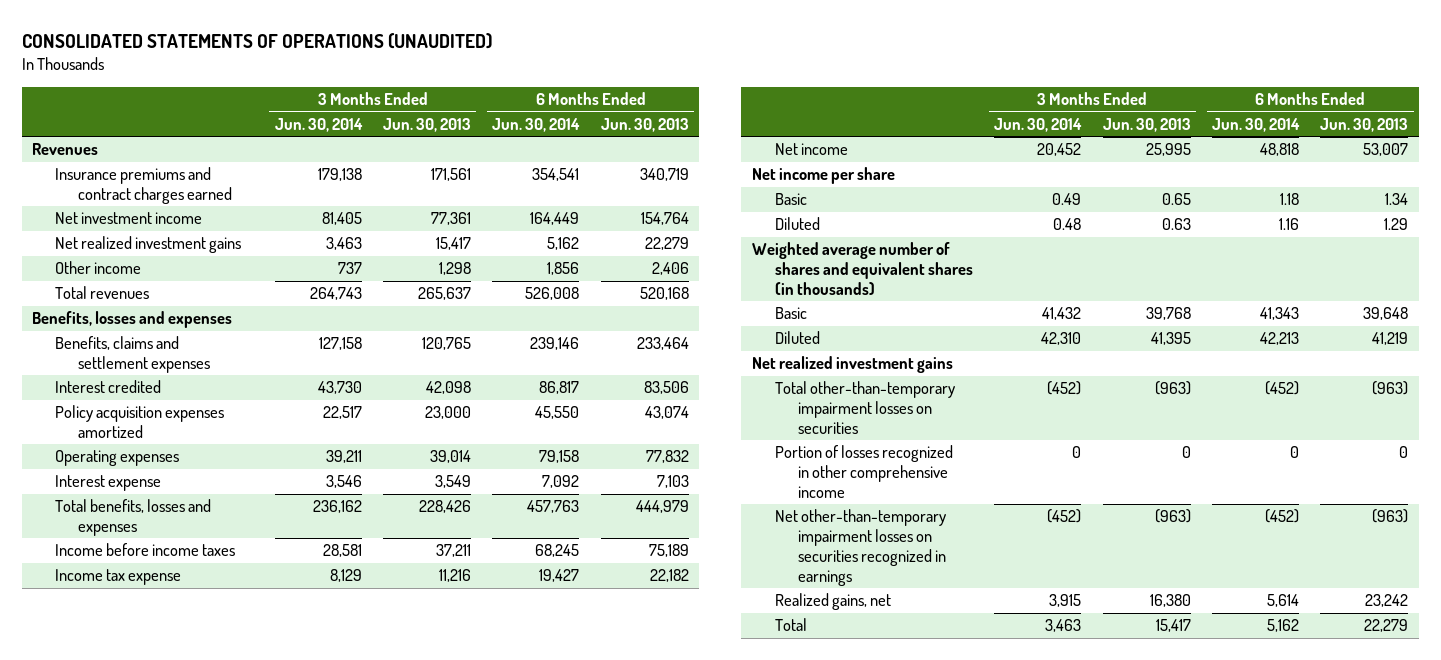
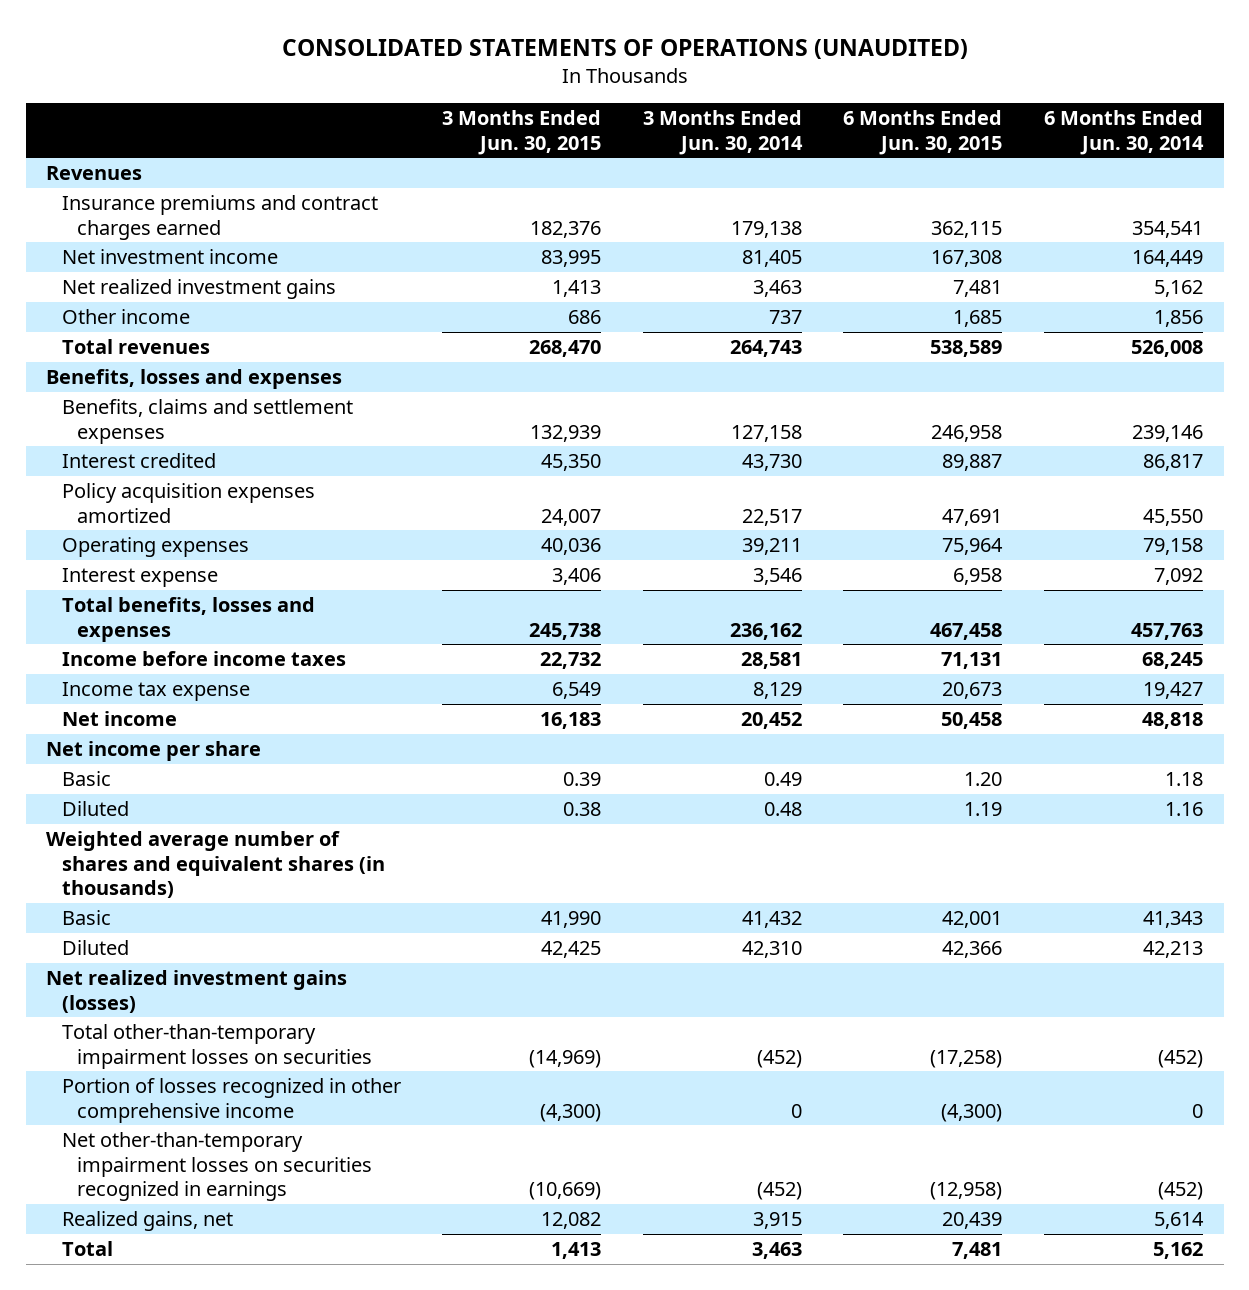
[383,118,472,133] Jun. 30, 2013 -> none
[600,118,689,133] Jun. 30, 2013 -> none
none -> [442,110,602,155] 3 Months Ended Jun. 30, 2015
none -> [843,110,1003,155] 6 Months Ended Jun. 30, 2015
[751,356,953,374] Net realized investment gains -> [46,970,348,1013] Net realized investment gains (losses)

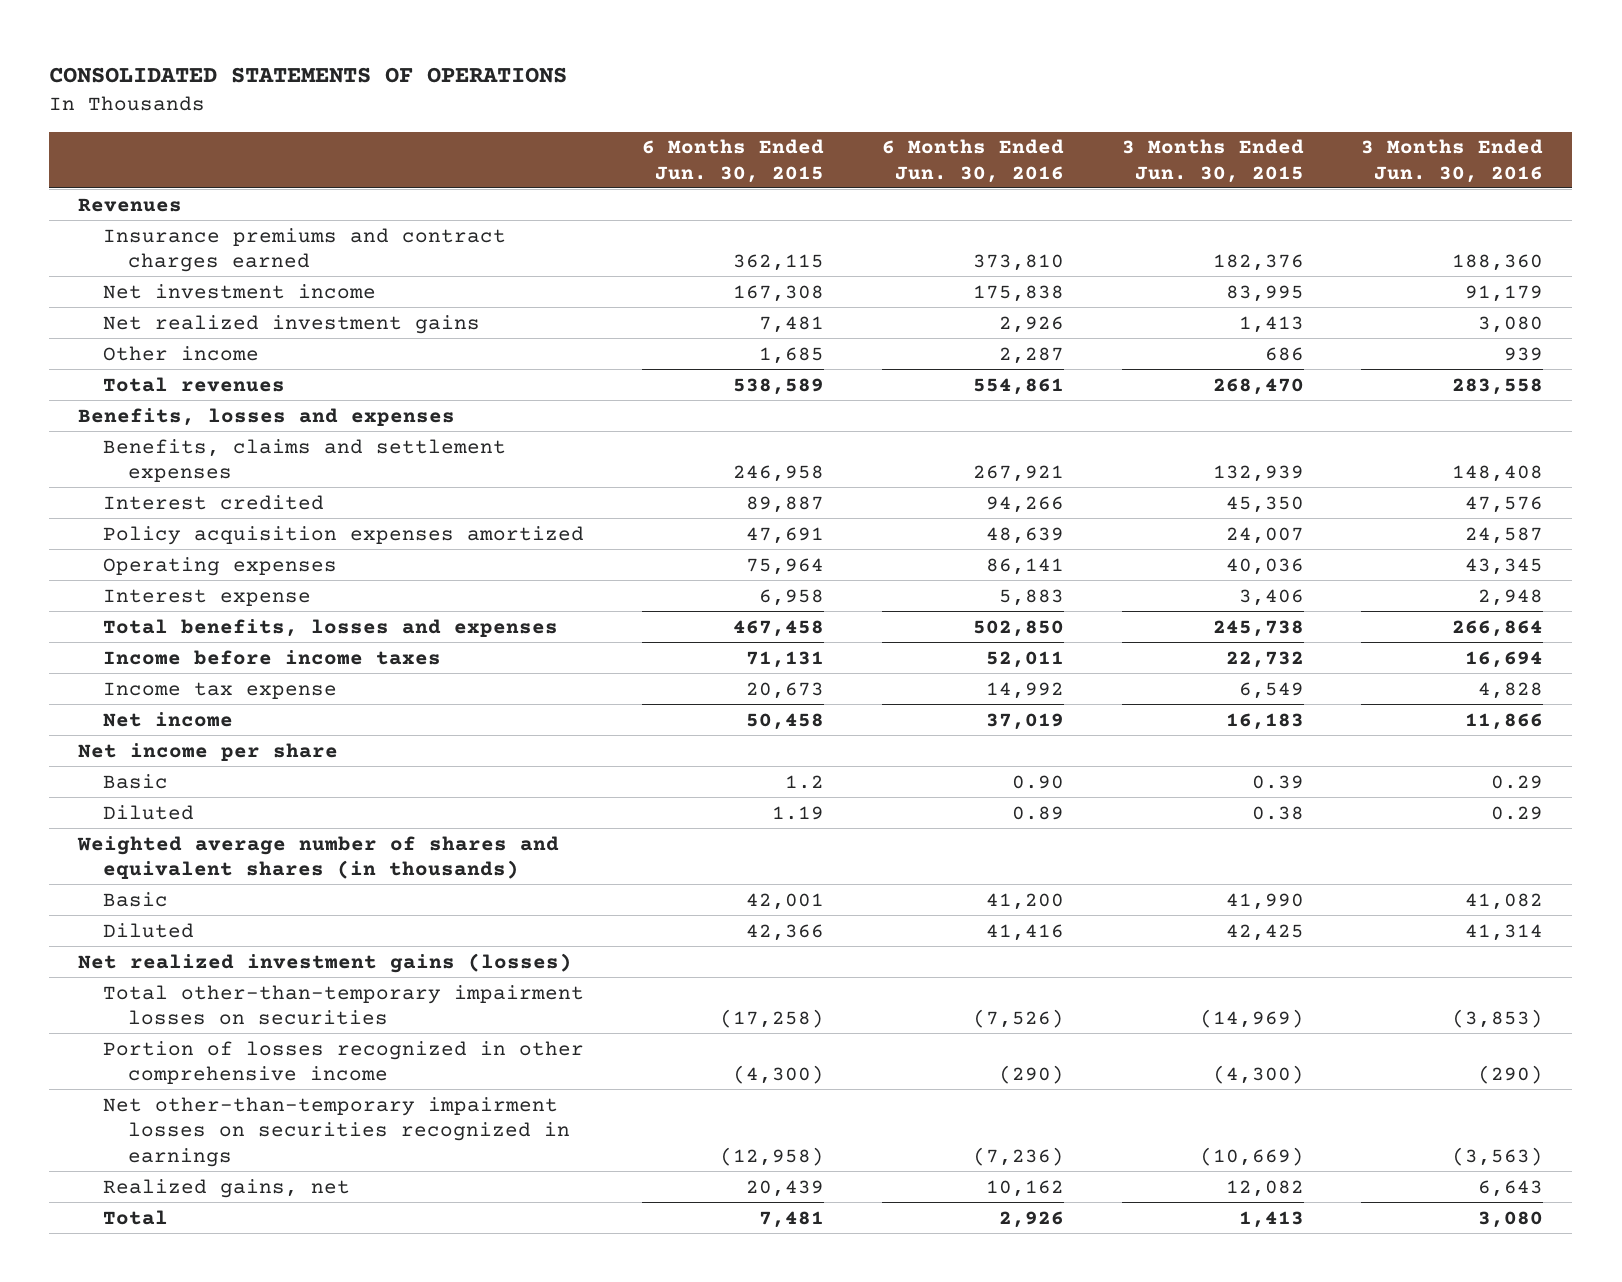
[281,39,968,60] CONSOLIDATED STATEMENTS OF OPERATIONS (UNAUDITED) -> [49,67,568,84] CONSOLIDATED STATEMENTS OF OPERATIONS
[642,110,803,155] 3 Months Ended Jun. 30, 2014 -> none
[1043,110,1204,155] 6 Months Ended Jun. 30, 2014 -> none
none -> [881,139,1064,183] 6 Months Ended Jun. 30, 2016
none -> [1361,139,1544,183] 3 Months Ended Jun. 30, 2016
[964,772,1003,787] 1.20 -> [784,774,824,789] 1.2

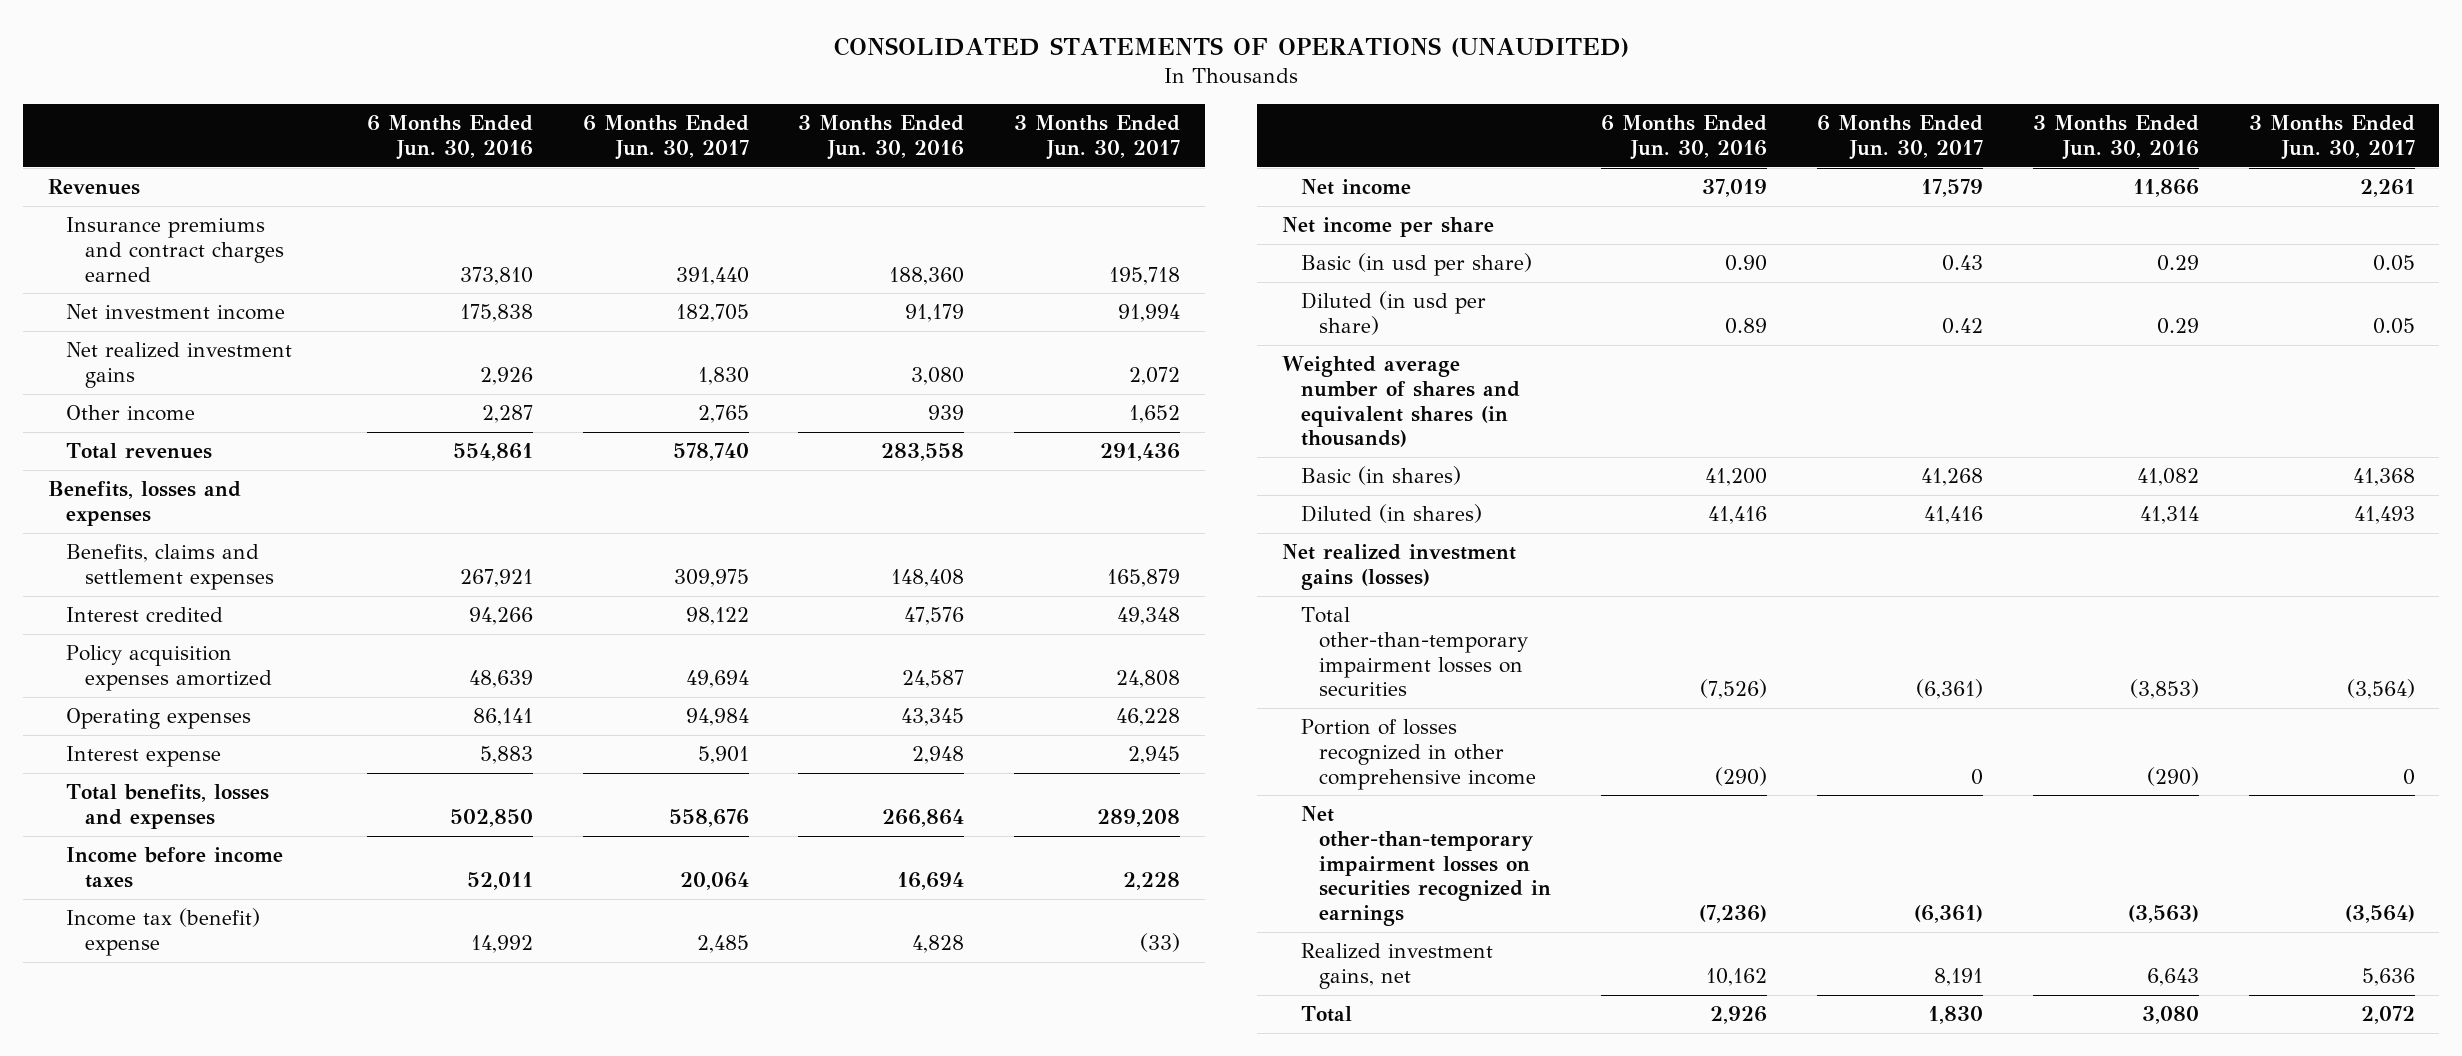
[49,67,568,84] CONSOLIDATED STATEMENTS OF OPERATIONS -> [834,37,1630,58] CONSOLIDATED STATEMENTS OF OPERATIONS (UNAUDITED)
[641,139,824,183] 6 Months Ended Jun. 30, 2015 -> none
[1121,139,1304,183] 3 Months Ended Jun. 30, 2015 -> none
none -> [582,115,749,161] 6 Months Ended Jun. 30, 2017
none -> [1014,115,1181,161] 3 Months Ended Jun. 30, 2017
[103,681,338,699] Income tax expense -> [66,908,261,956] Income tax (benefit) expense
[103,773,169,789] Basic -> [1300,253,1532,277] Basic (in usd per share)
[103,804,195,820] Diluted -> [1300,291,1486,335] Diluted (in usd per share)
[103,891,169,907] Basic -> [1300,466,1461,486] Basic (in shares)
[103,922,195,938] Diluted -> [1300,504,1482,524] Diluted (in shares)
[103,1178,351,1198] Realized gains, net -> [1300,943,1493,989] Realized investment gains, net

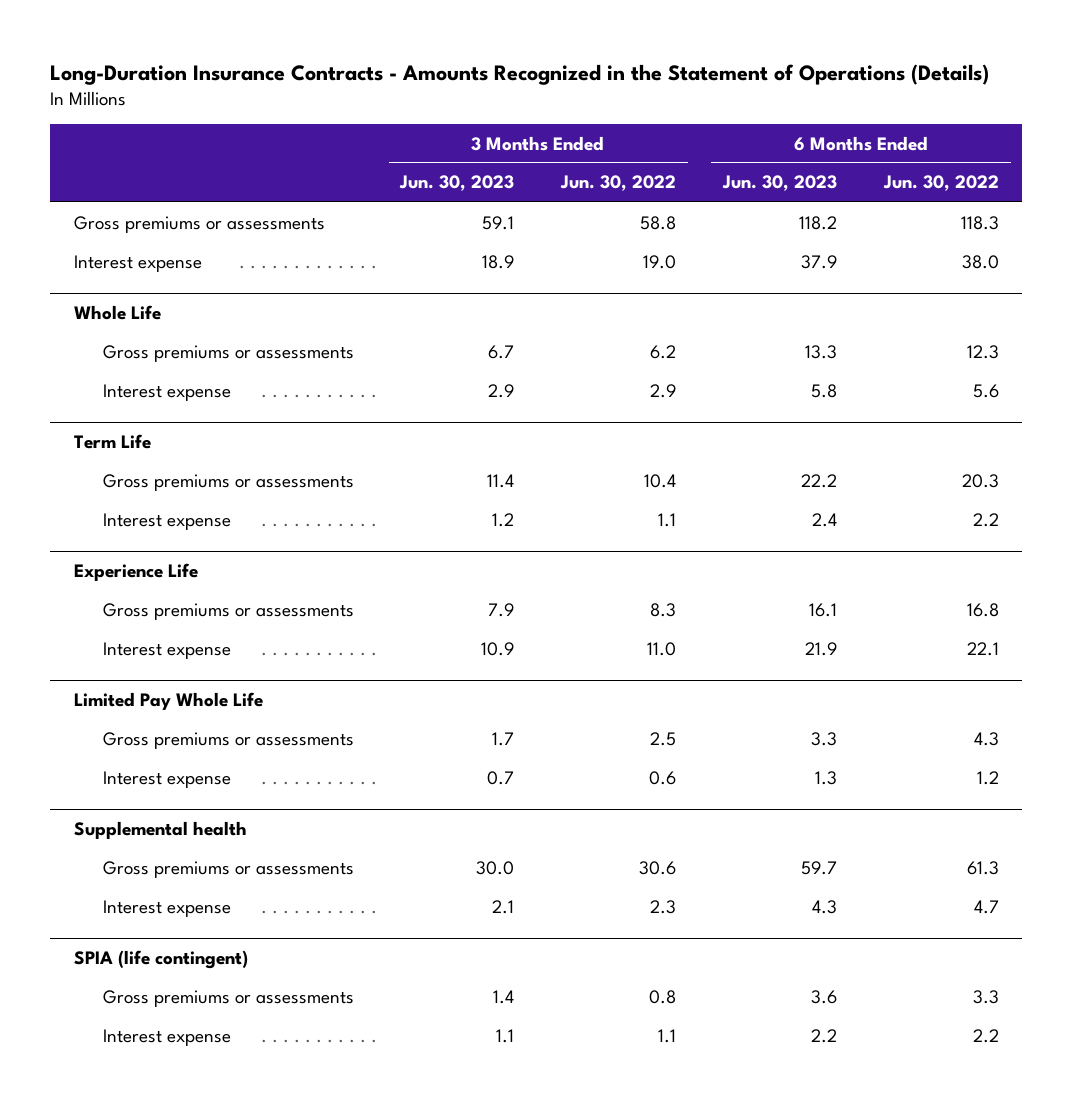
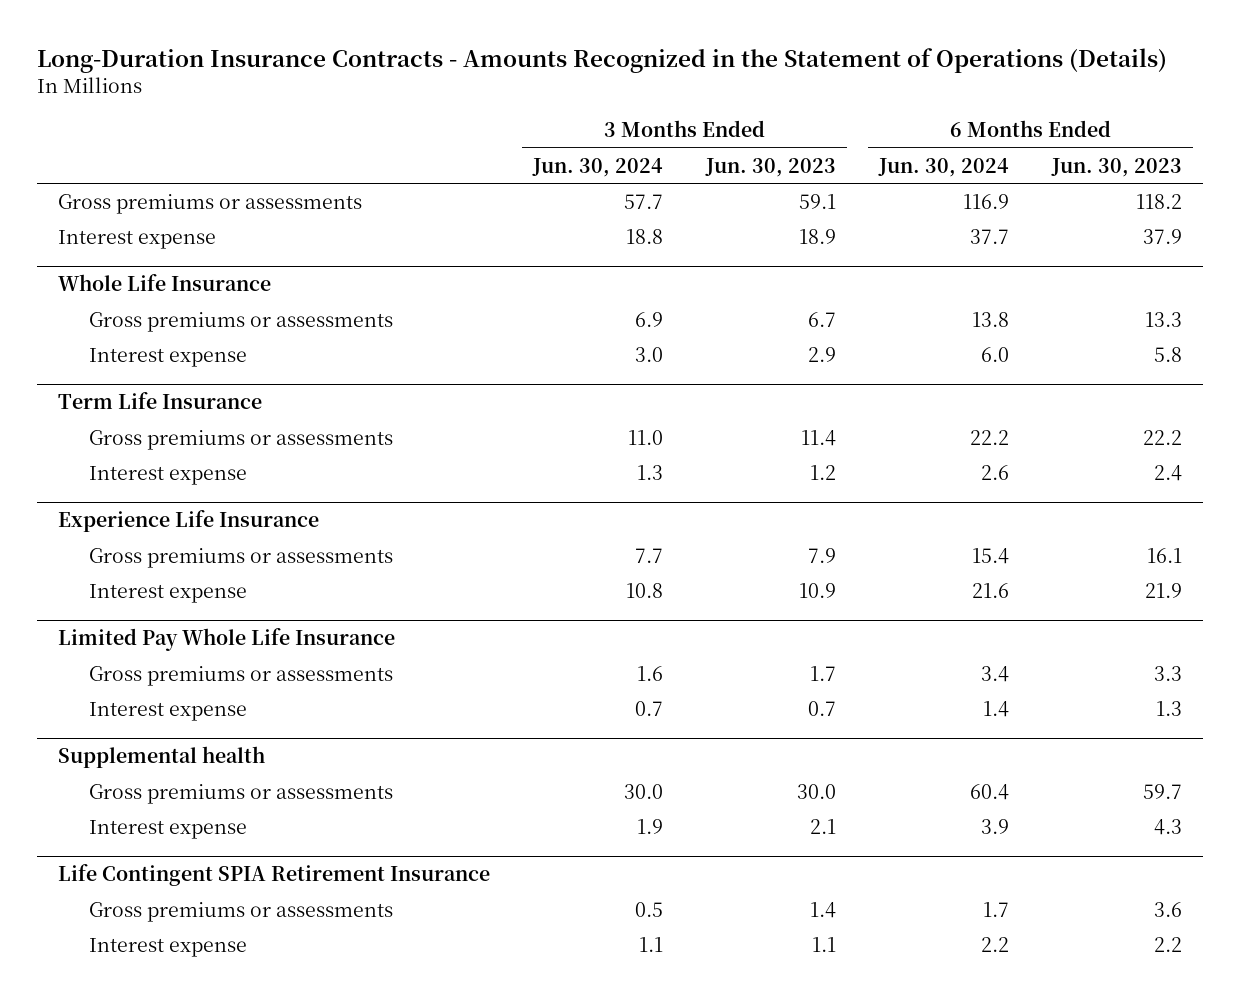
[560,175,677,192] Jun. 30, 2022 -> none
[882,175,999,192] Jun. 30, 2022 -> none
none -> [532,157,664,177] Jun. 30, 2024
none -> [878,157,1010,177] Jun. 30, 2024
[73,304,161,320] Whole Life -> [58,274,272,292] Whole Life Insurance
[73,433,151,449] Term Life -> [58,392,263,410] Term Life Insurance
[73,562,198,581] Experience Life -> [58,510,320,533] Experience Life Insurance
[73,691,263,710] Limited Pay Whole Life -> [58,628,396,652] Limited Pay Whole Life Insurance
[73,949,248,969] SPIA (life contingent) -> [58,864,491,887] Life Contingent SPIA Retirement Insurance

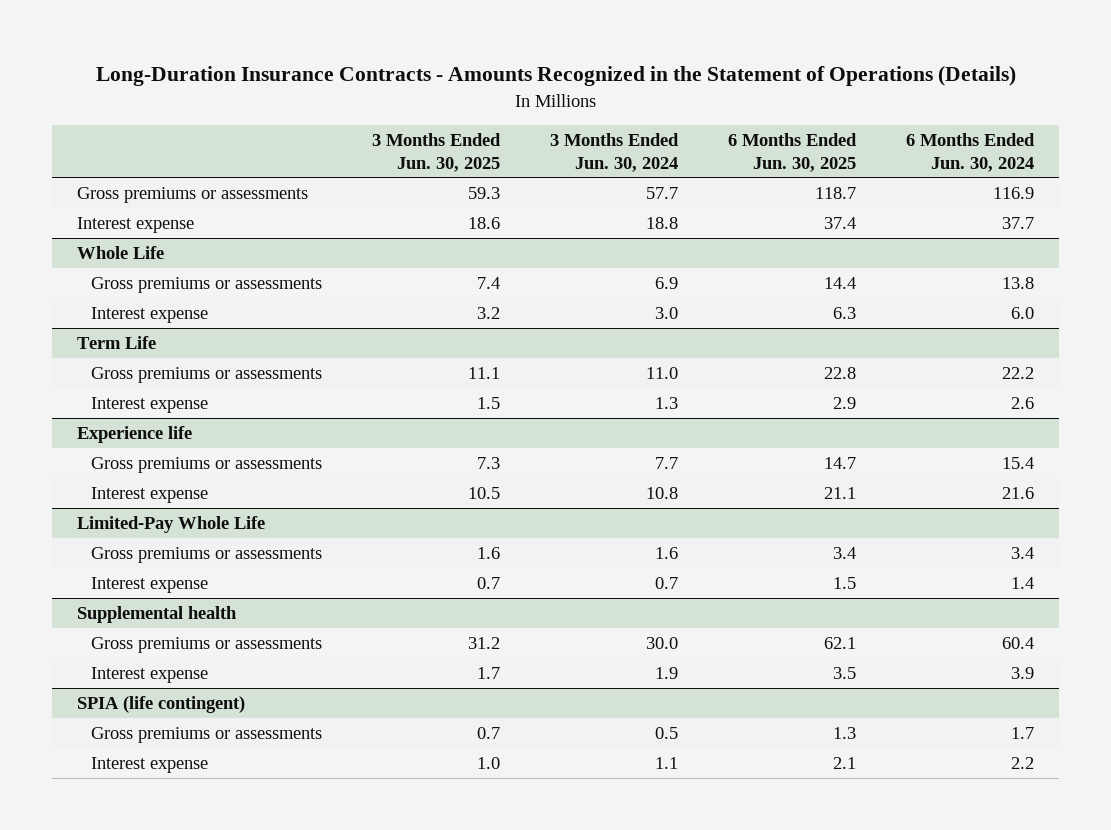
[705,157,837,177] Jun. 30, 2023 -> none
[1050,157,1182,177] Jun. 30, 2023 -> none
none -> [371,133,501,172] 3 Months Ended Jun. 30, 2025
none -> [727,133,857,172] 6 Months Ended Jun. 30, 2025
[58,274,272,292] Whole Life Insurance -> [77,245,165,259] Whole Life
[58,392,263,410] Term Life Insurance -> [77,335,157,349] Term Life
[58,510,320,533] Experience Life Insurance -> [77,425,193,443] Experience life
[58,628,396,652] Limited Pay Whole Life Insurance -> [77,515,266,533] Limited-Pay Whole Life
[58,864,491,887] Life Contingent SPIA Retirement Insurance -> [77,695,246,713] SPIA (life contingent)

